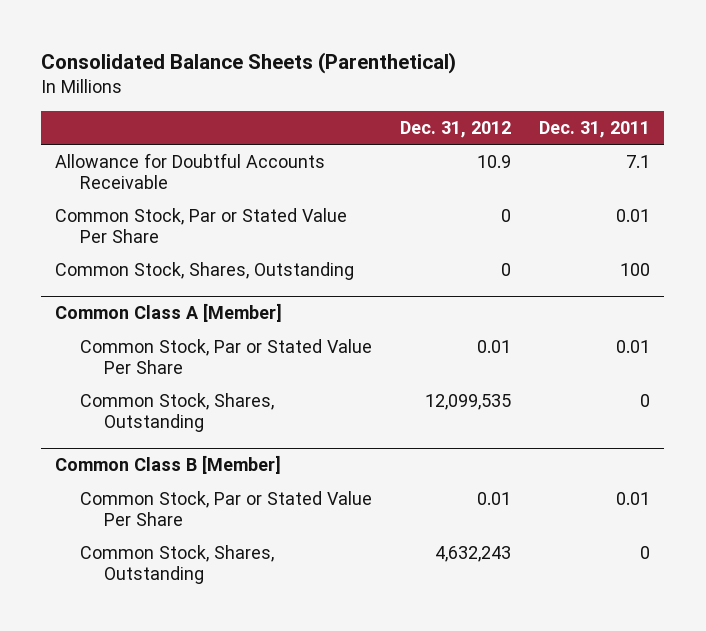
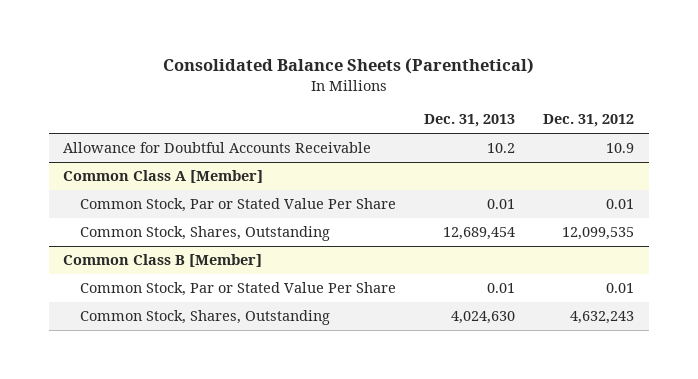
[539,120,651,138] Dec. 31, 2011 -> none
none -> [424,114,516,128] Dec. 31, 2013
[55,207,348,243] Common Stock, Par or Stated Value Per Share -> none
[55,261,355,280] Common Stock, Shares, Outstanding -> none

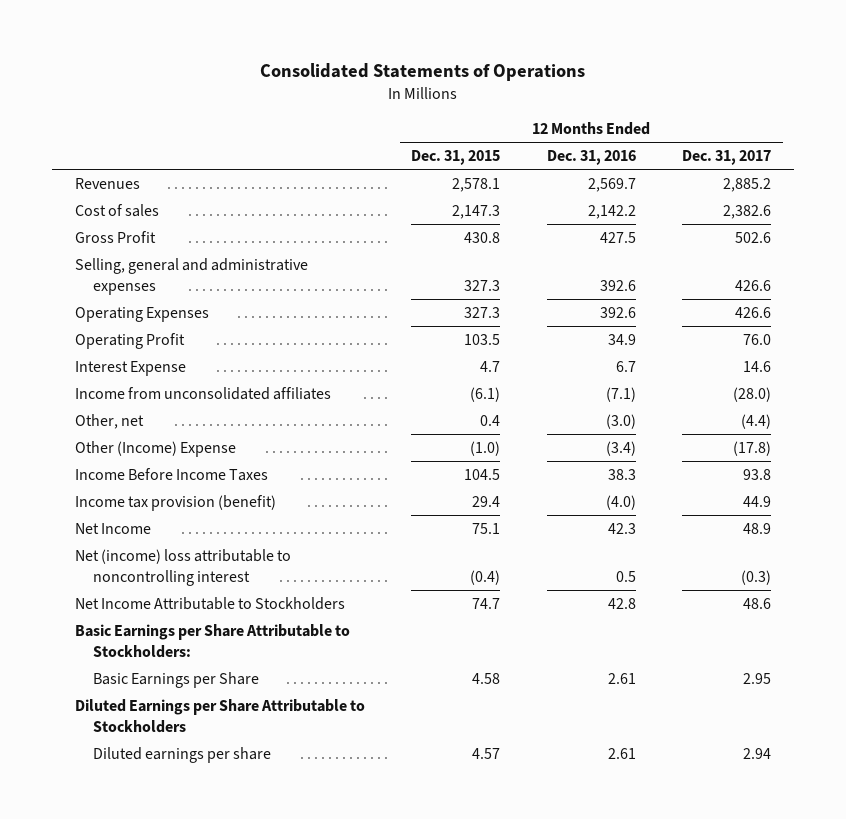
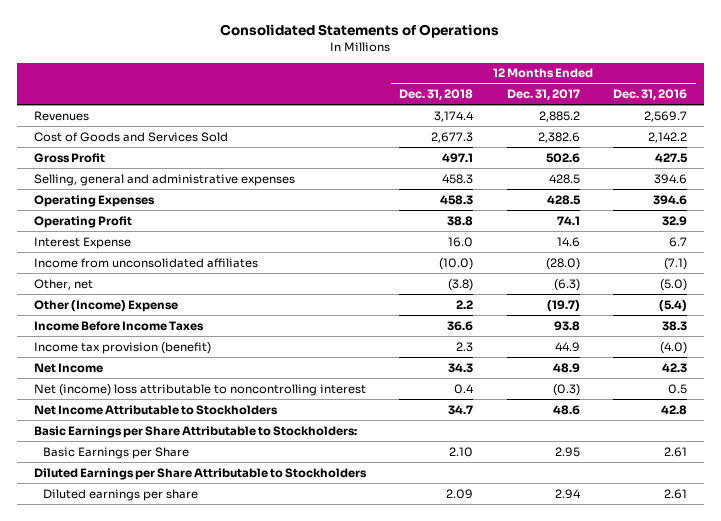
[411,150,501,166] Dec. 31, 2015 -> none
none -> [399,89,474,101] Dec. 31, 2018
[74,203,159,217] Cost of sales -> [33,131,228,142] Cost of Goods and Services Sold
[599,279,636,291] 392.6 -> [654,173,688,184] 394.6
[735,279,772,291] 426.6 -> [548,173,580,184] 428.5
[599,306,636,318] 392.6 -> [653,194,688,205] 394.6
[735,306,772,318] 426.6 -> [546,194,581,205] 428.5
[607,333,636,345] 34.9 -> [662,215,688,226] 32.9
[743,333,772,345] 76.0 -> [556,215,580,225] 74.1
[605,413,636,429] (3.0) -> [660,278,688,291] (5.0)
[741,413,772,429] (4.4) -> [553,278,580,291] (6.3)
[605,440,636,456] (3.4) -> [659,299,688,312] (5.4)
[733,440,772,456] (17.8) -> [546,299,580,312] (19.7)

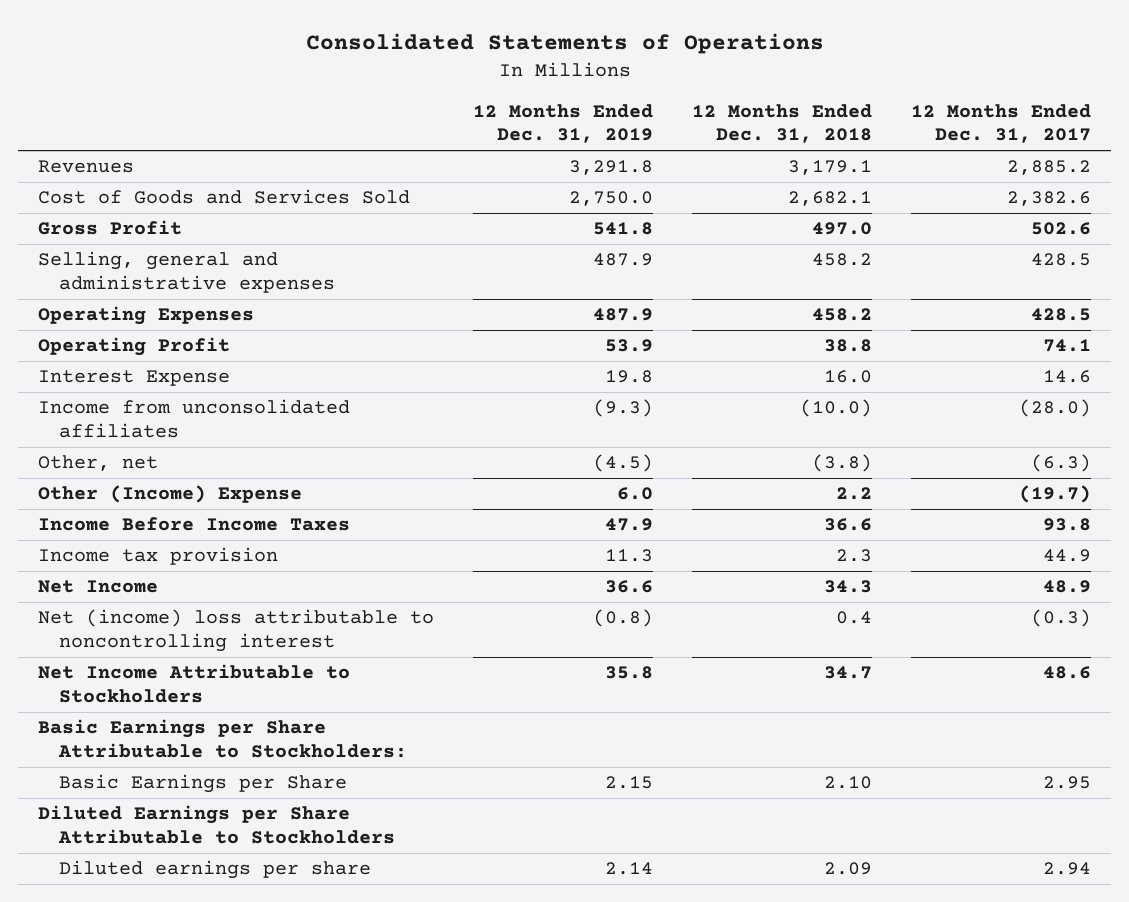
[613,89,688,101] Dec. 31, 2016 -> none
none -> [473,104,654,144] 12 Months Ended Dec. 31, 2019
[434,110,475,122] 3,174.4 -> [788,160,873,176] 3,179.1
[431,131,474,143] 2,677.3 -> [788,191,873,207] 2,682.1
[442,152,474,163] 497.1 -> [812,222,873,236] 497.0
[442,173,474,184] 458.3 -> [812,253,873,267] 458.2
[440,194,474,205] 458.3 -> [812,308,873,322] 458.2
[33,341,211,354] Income tax provision (benefit) -> [38,547,279,566] Income tax provision

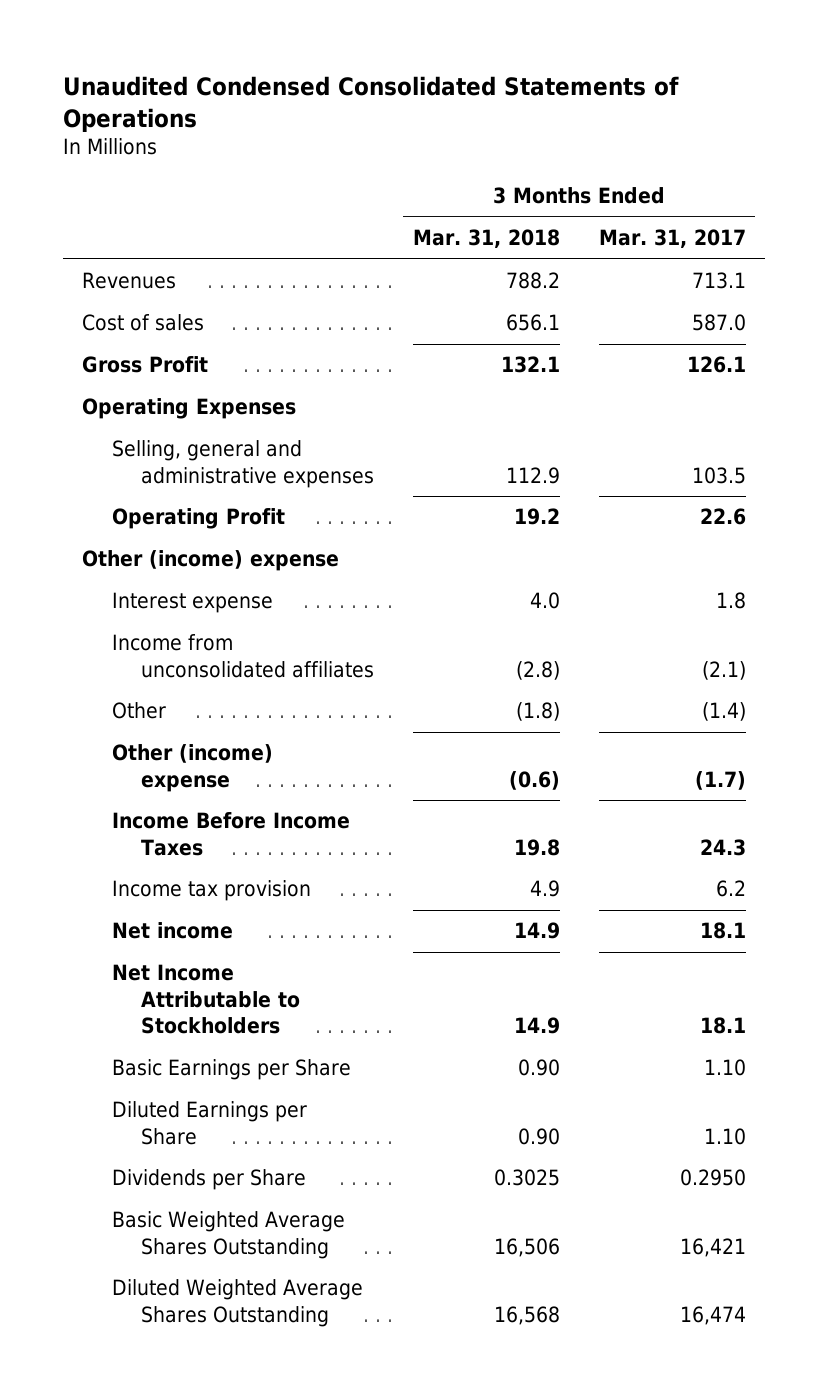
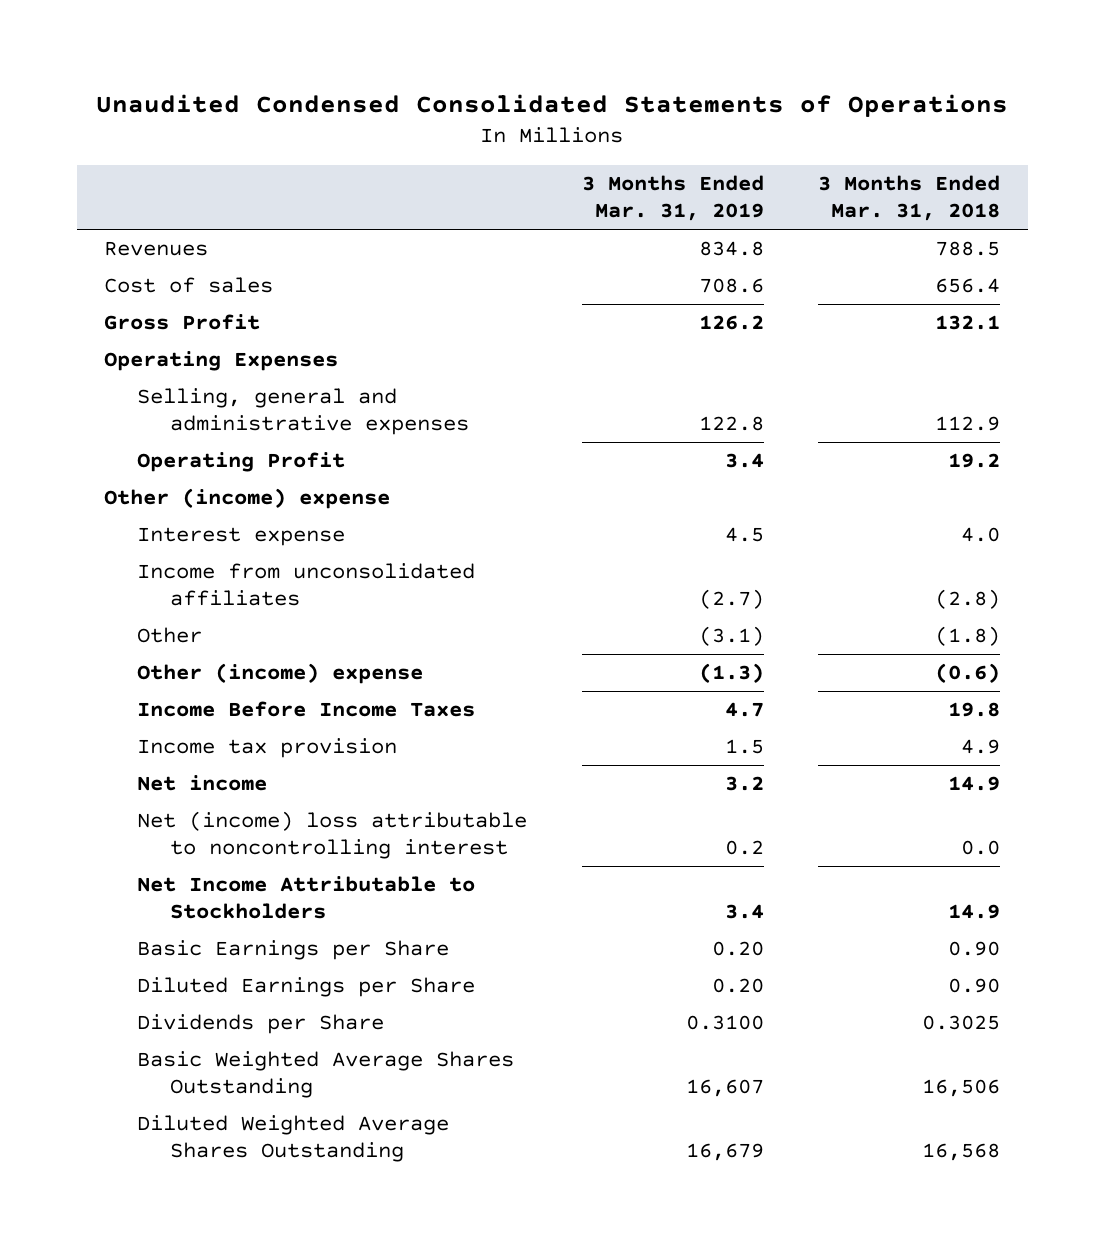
[598,229,746,249] Mar. 31, 2017 -> none
none -> [581,175,764,221] 3 Months Ended Mar. 31, 2019
[505,272,560,290] 788.2 -> [935,241,1001,257] 788.5
[505,314,560,332] 656.1 -> [935,278,1001,294] 656.4
none -> [136,811,527,860] Net (income) loss attributable to noncontrolling interest

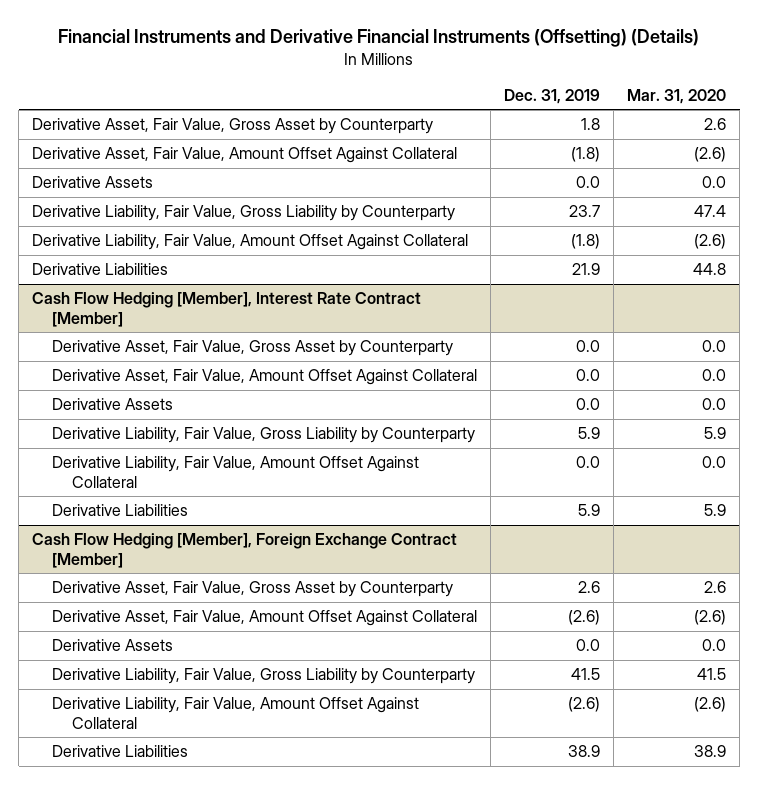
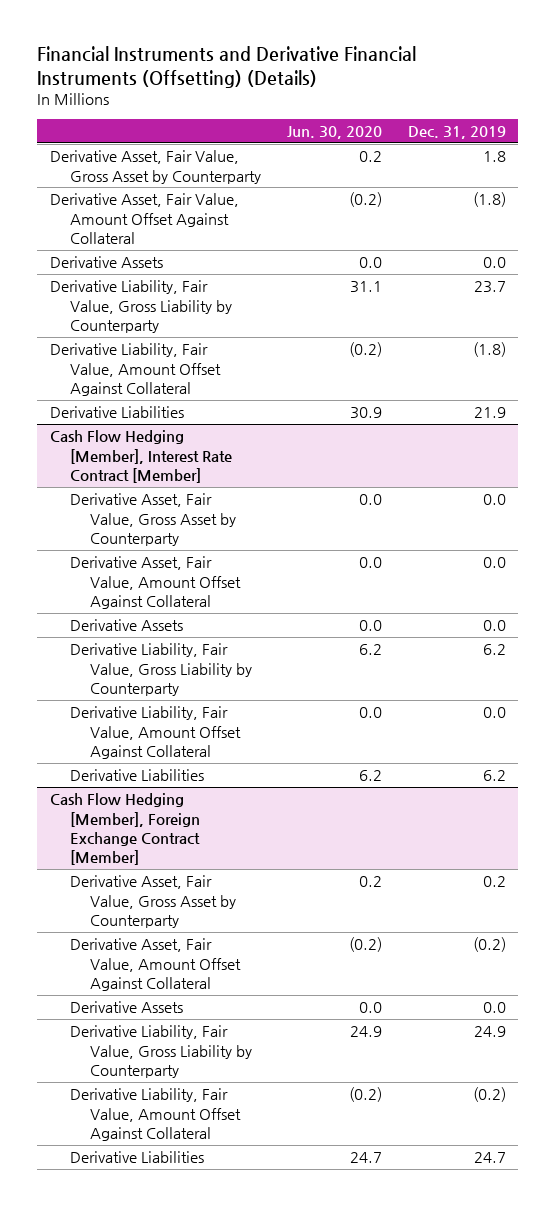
[627,88,727,104] Mar. 31, 2020 -> none
none -> [286,126,382,140] Jun. 30, 2020
[578,427,601,440] 5.9 -> [482,644,506,656] 6.2
[578,504,601,517] 5.9 -> [482,770,506,782] 6.2
[578,581,601,594] 2.6 -> [482,876,506,888] 0.2
[568,610,601,626] (2.6) -> [472,937,506,953] (0.2)
[571,668,601,681] 41.5 -> [473,1026,506,1038] 24.9
[568,697,601,713] (2.6) -> [472,1087,506,1103] (0.2)
[568,745,601,758] 38.9 -> [473,1152,506,1164] 24.7

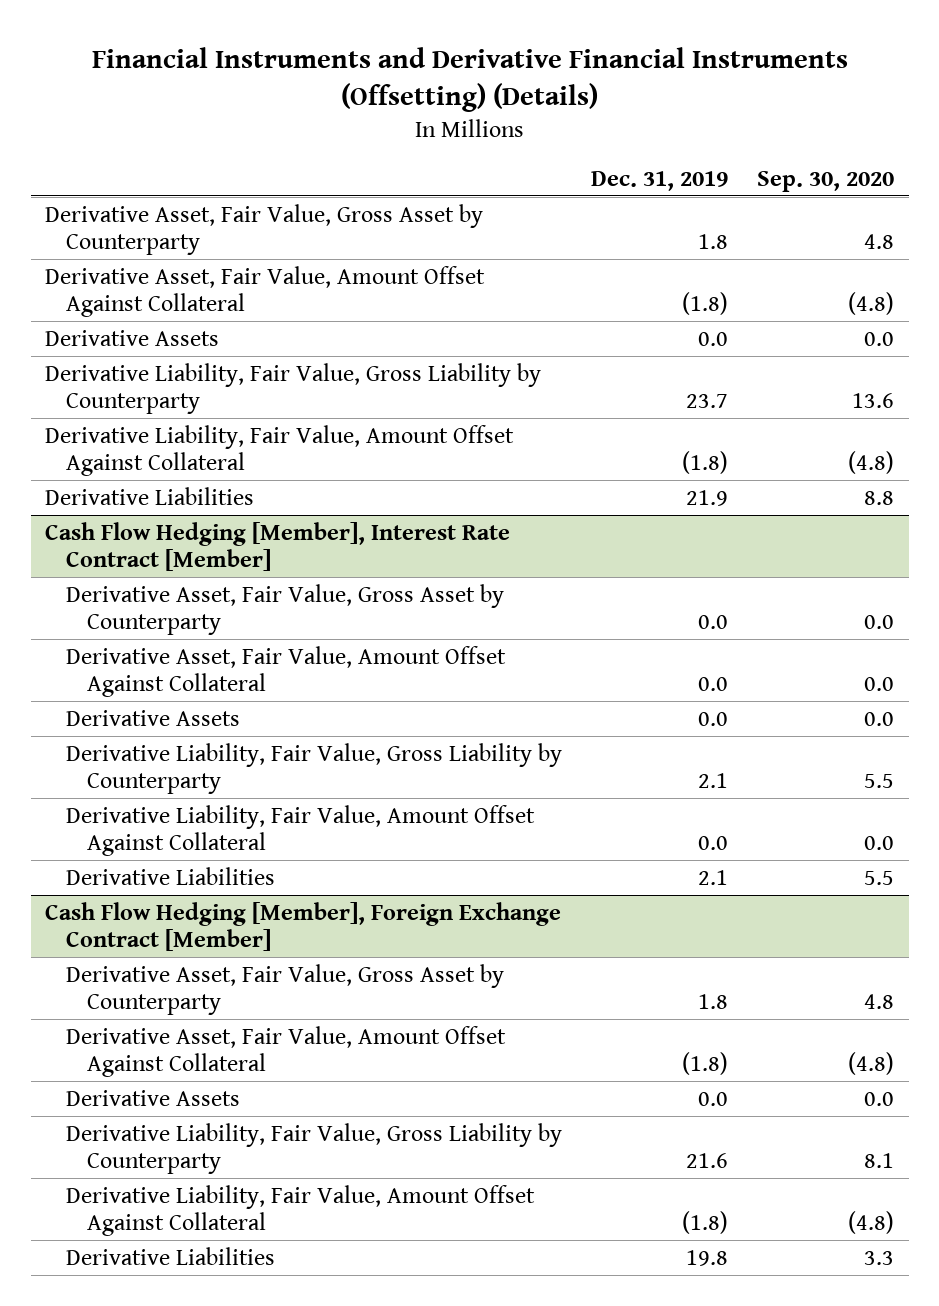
[286,126,382,140] Jun. 30, 2020 -> none
none -> [757,170,895,192] Sep. 30, 2020
[482,644,506,656] 6.2 -> [698,773,729,789] 2.1
[482,770,506,782] 6.2 -> [698,869,729,885] 2.1
[482,876,506,888] 0.2 -> [698,994,729,1010] 1.8
[472,937,506,953] (0.2) -> [682,1052,729,1076] (1.8)
[473,1026,506,1038] 24.9 -> [686,1153,729,1169] 21.6
[472,1087,506,1103] (0.2) -> [682,1211,729,1235] (1.8)
[473,1152,506,1164] 24.7 -> [686,1249,729,1266] 19.8

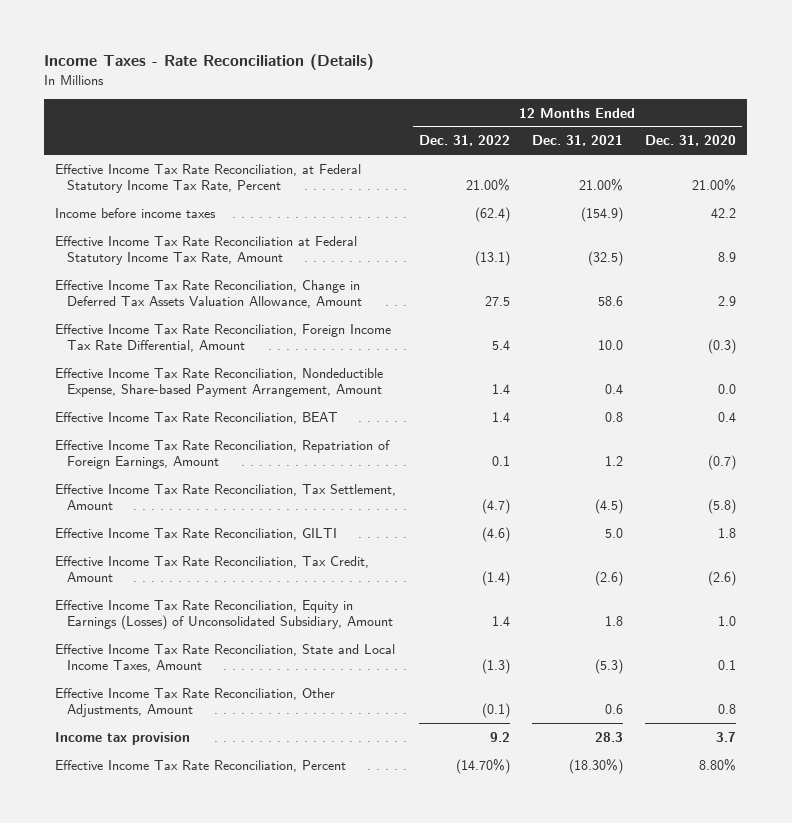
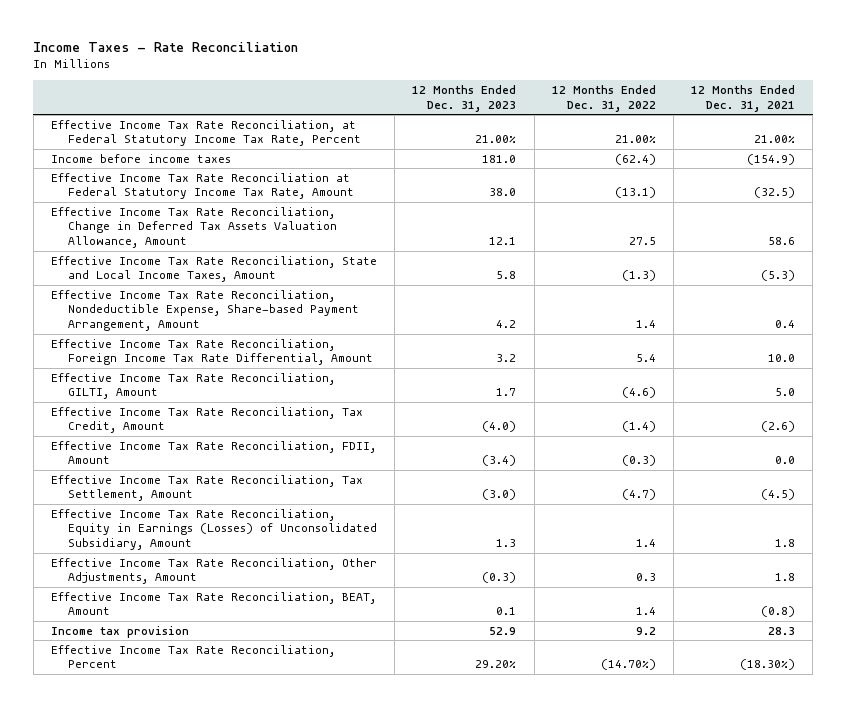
[44,53,375,70] Income Taxes - Rate Reconciliation (Details) -> [33,42,299,53] Income Taxes - Rate Reconciliation
[645,135,737,147] Dec. 31, 2020 -> none
none -> [412,85,517,112] 12 Months Ended Dec. 31, 2023
[55,643,396,673] Effective Income Tax Rate Reconciliation, State and Local Income Taxes, Amount -> [51,255,378,283] Effective Income Tax Rate Reconciliation, State and Local Income Taxes, Amount
[55,411,339,424] Effective Income Tax Rate Reconciliation, BEAT -> none
[55,439,391,470] Effective Income Tax Rate Reconciliation, Repatriation of Foreign Earnings, Amount -> none
[55,323,392,353] Effective Income Tax Rate Reconciliation, Foreign Income Tax Rate Differential, Amount -> [51,338,374,366] Effective Income Tax Rate Reconciliation, Foreign Income Tax Rate Differential, Amount
[55,527,338,540] Effective Income Tax Rate Reconciliation, GILTI -> [51,372,336,400] Effective Income Tax Rate Reconciliation, GILTI, Amount
none -> [51,440,377,465] Effective Income Tax Rate Reconciliation, FDII, Amount
[55,483,397,511] Effective Income Tax Rate Reconciliation, Tax Settlement, Amount -> [51,474,364,502] Effective Income Tax Rate Reconciliation, Tax Settlement, Amount
[481,703,510,719] (0.1) -> [635,573,656,582] 0.3
[604,704,623,715] 0.6 -> [775,573,796,582] 1.8
none -> [51,591,377,616] Effective Income Tax Rate Reconciliation, BEAT, Amount

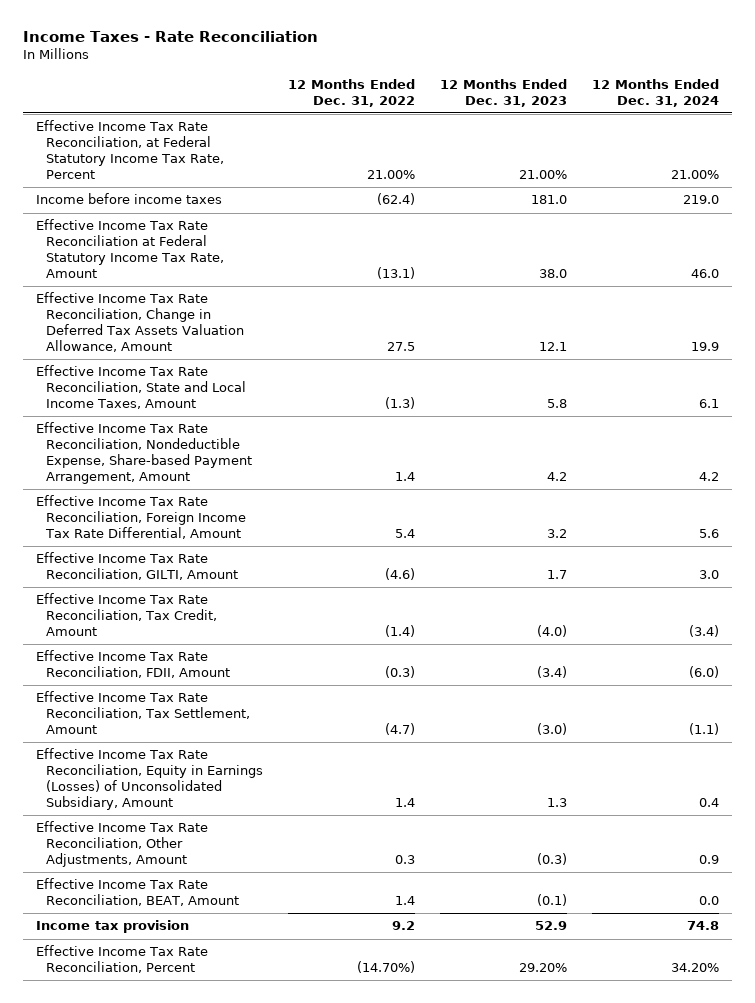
[691,85,796,112] 12 Months Ended Dec. 31, 2021 -> none
none -> [592,78,720,107] 12 Months Ended Dec. 31, 2024
[496,607,517,616] 0.1 -> [537,894,568,907] (0.1)

